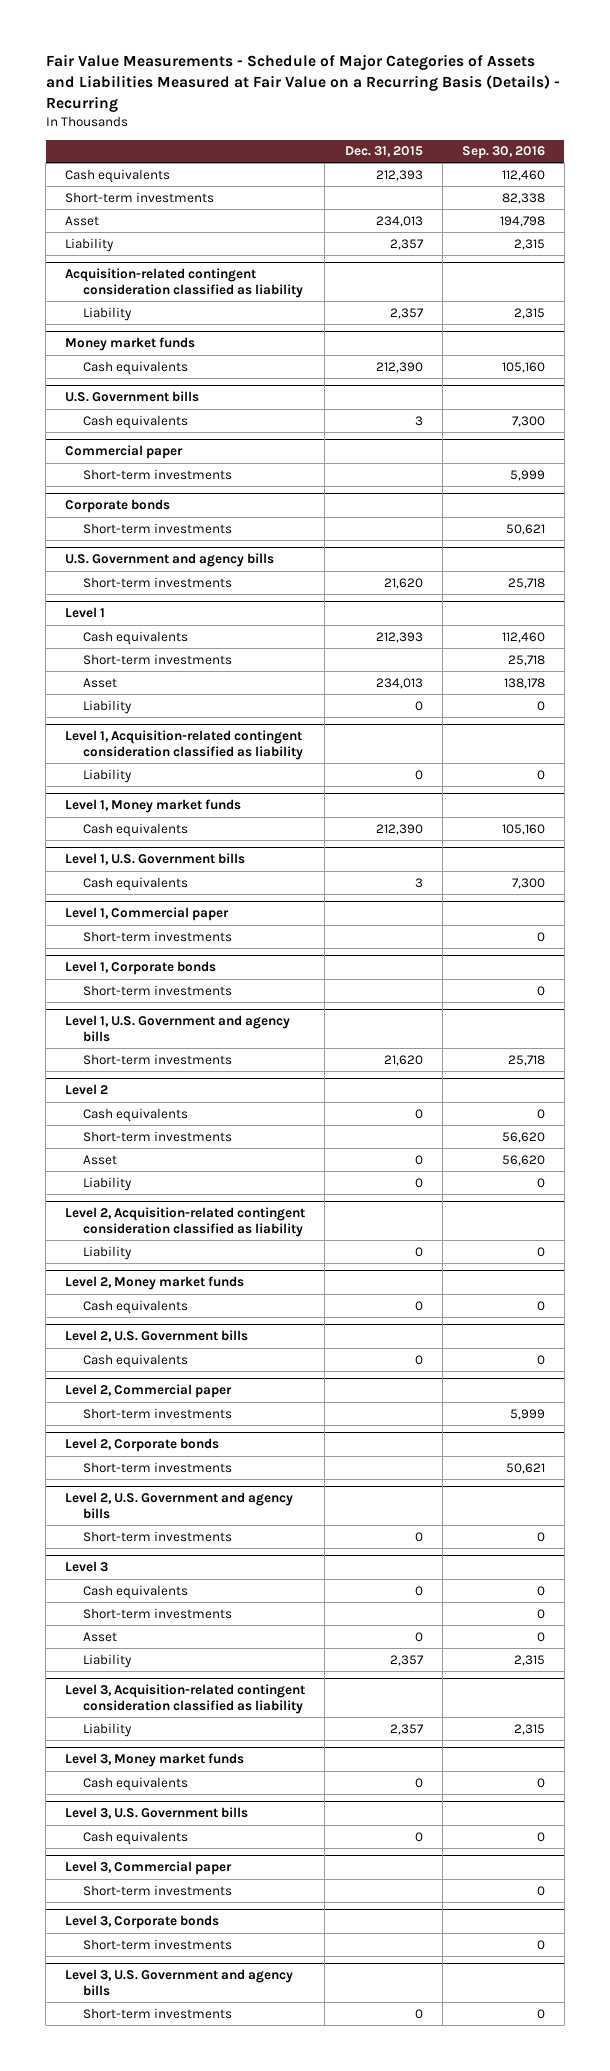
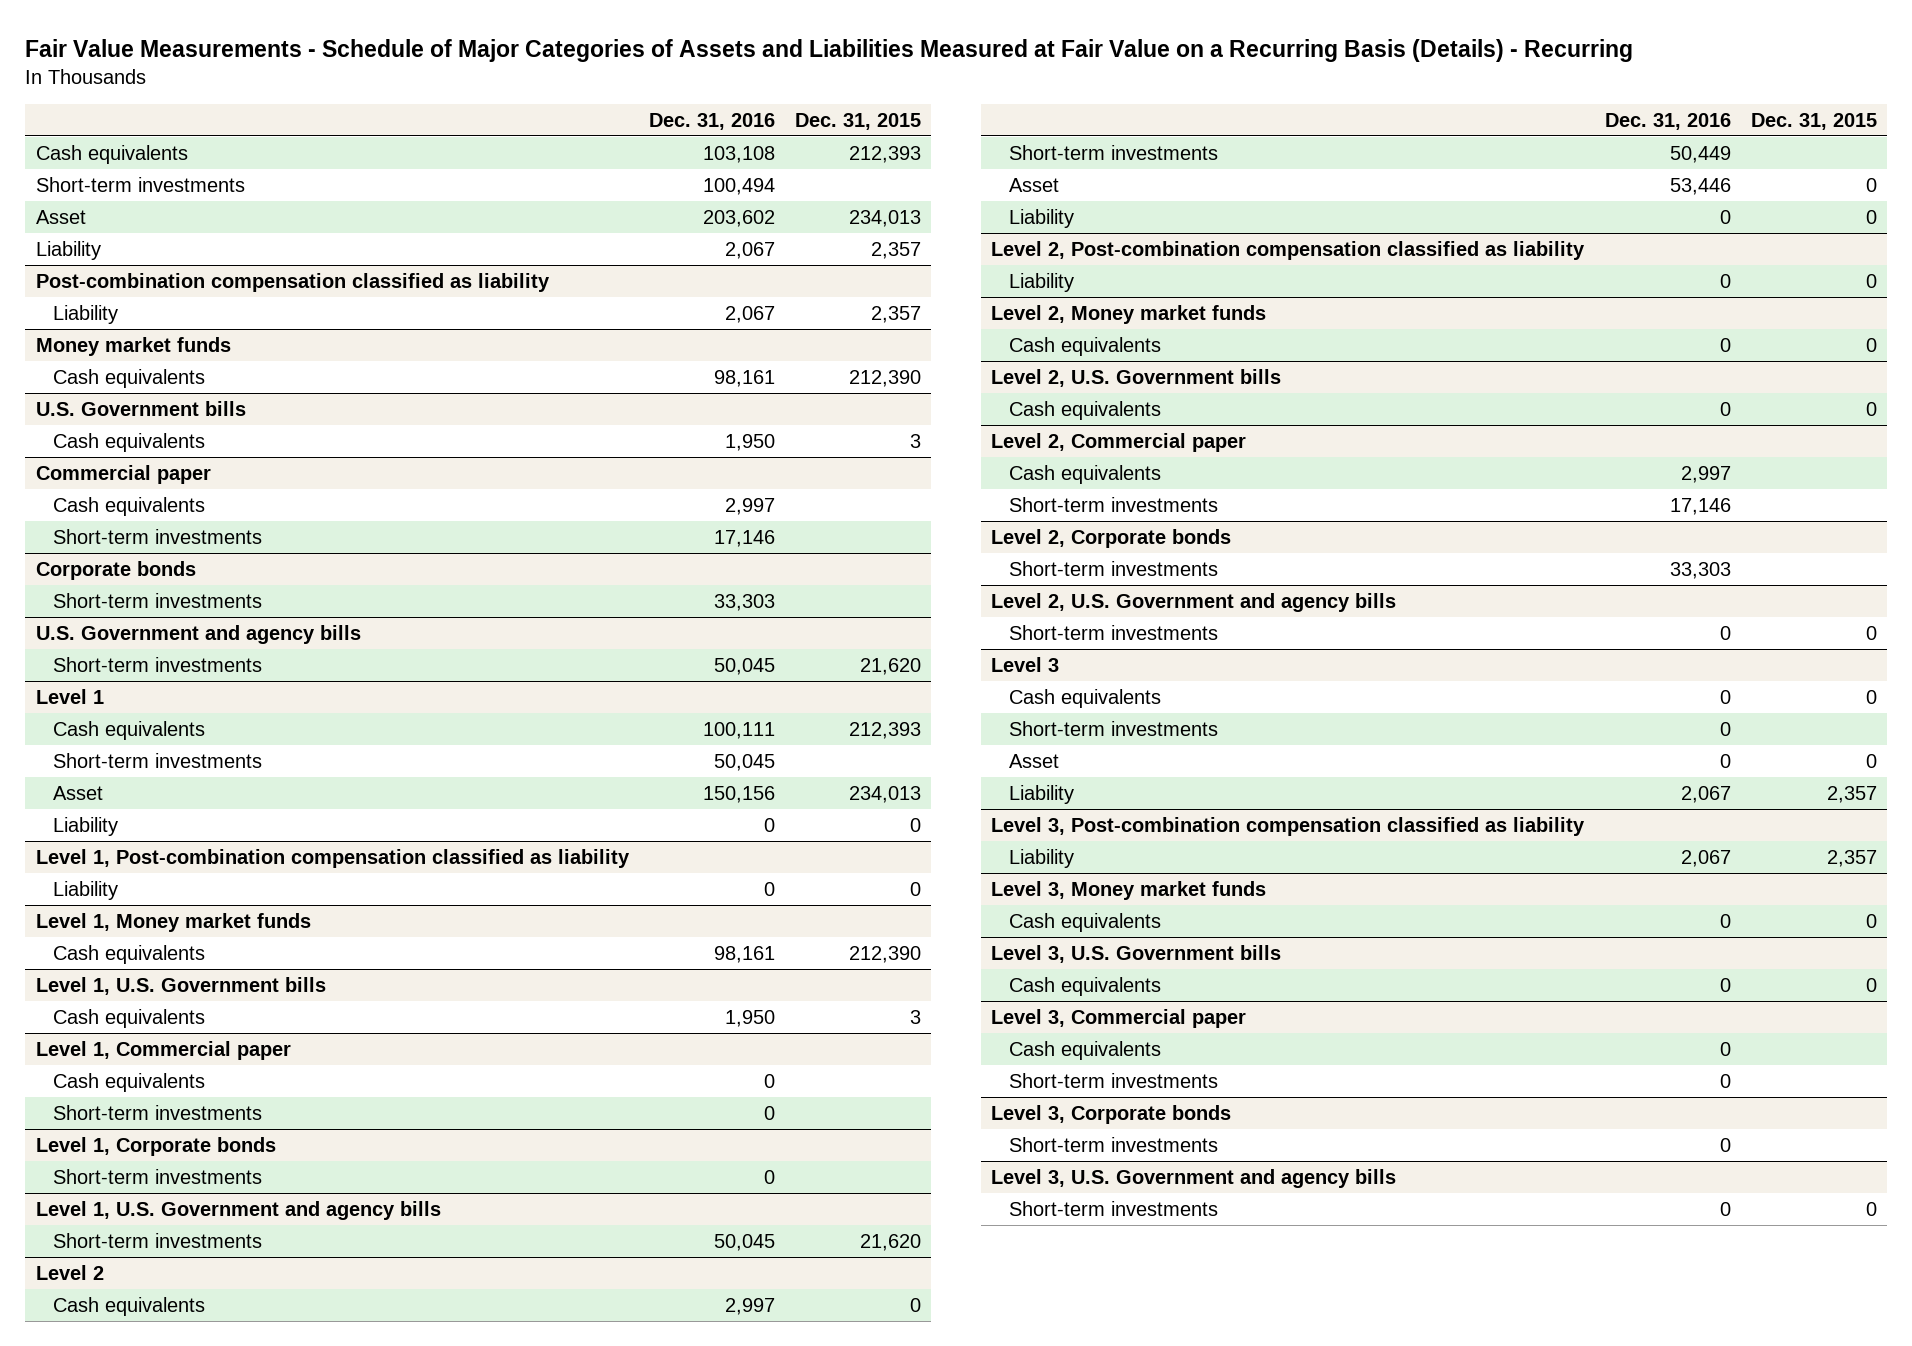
[461,146,545,160] Sep. 30, 2016 -> none
none -> [648,112,775,130] Dec. 31, 2016
[65,268,303,299] Acquisition-related contingent consideration classified as liability -> [35,272,550,292] Post-combination compensation classified as liability
none -> [52,496,205,516] Cash equivalents
[65,730,303,761] Level 1, Acquisition-related contingent consideration classified as liability -> none
none -> [35,848,630,868] Level 1, Post-combination compensation classified as liability
none -> [52,1072,205,1092] Cash equivalents
[65,1207,306,1238] Level 2, Acquisition-related contingent consideration classified as liability -> none
none -> [991,240,1586,260] Level 2, Post-combination compensation classified as liability
none -> [1008,464,1161,484] Cash equivalents
[65,1684,306,1715] Level 3, Acquisition-related contingent consideration classified as liability -> none
none -> [991,816,1586,836] Level 3, Post-combination compensation classified as liability
none -> [1008,1040,1161,1060] Cash equivalents

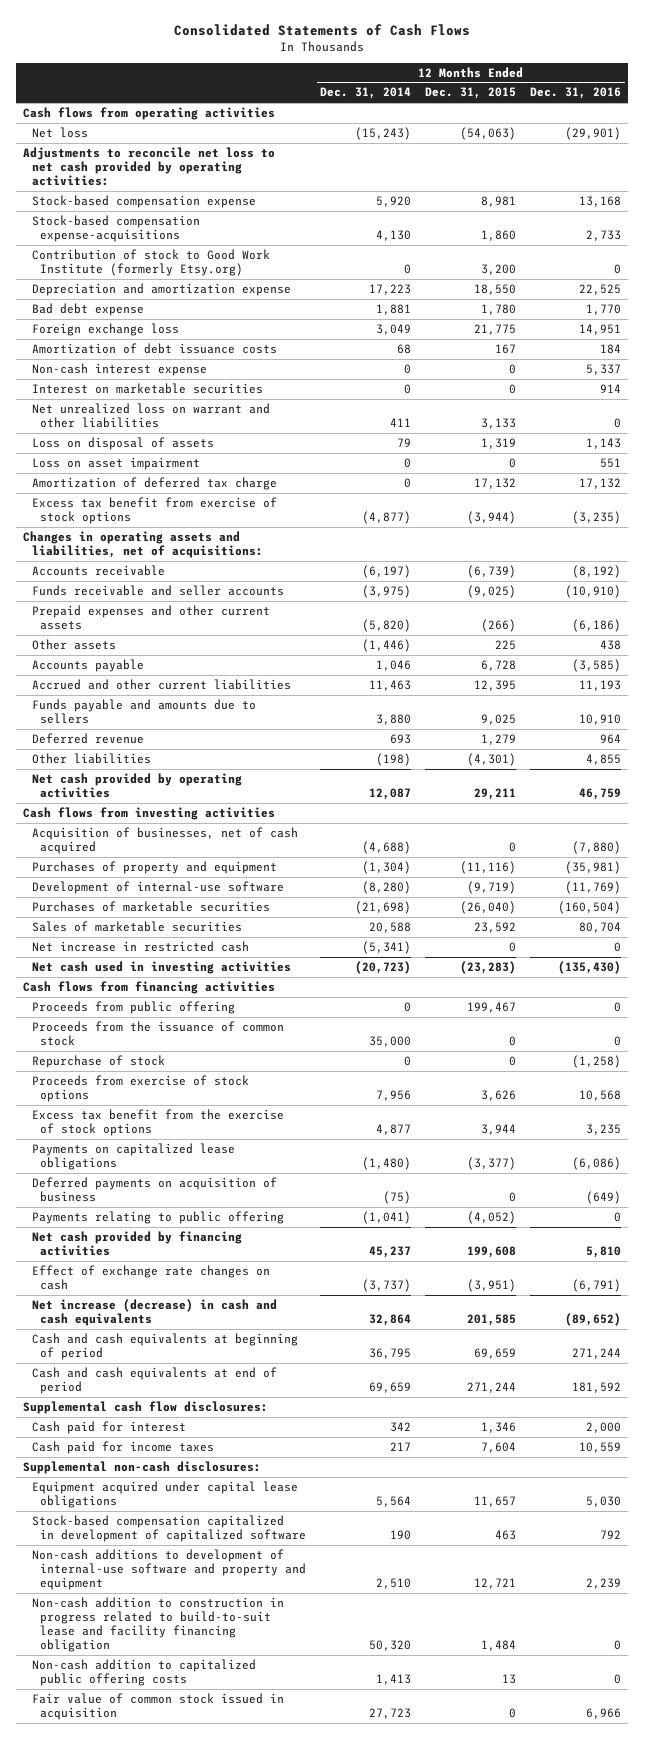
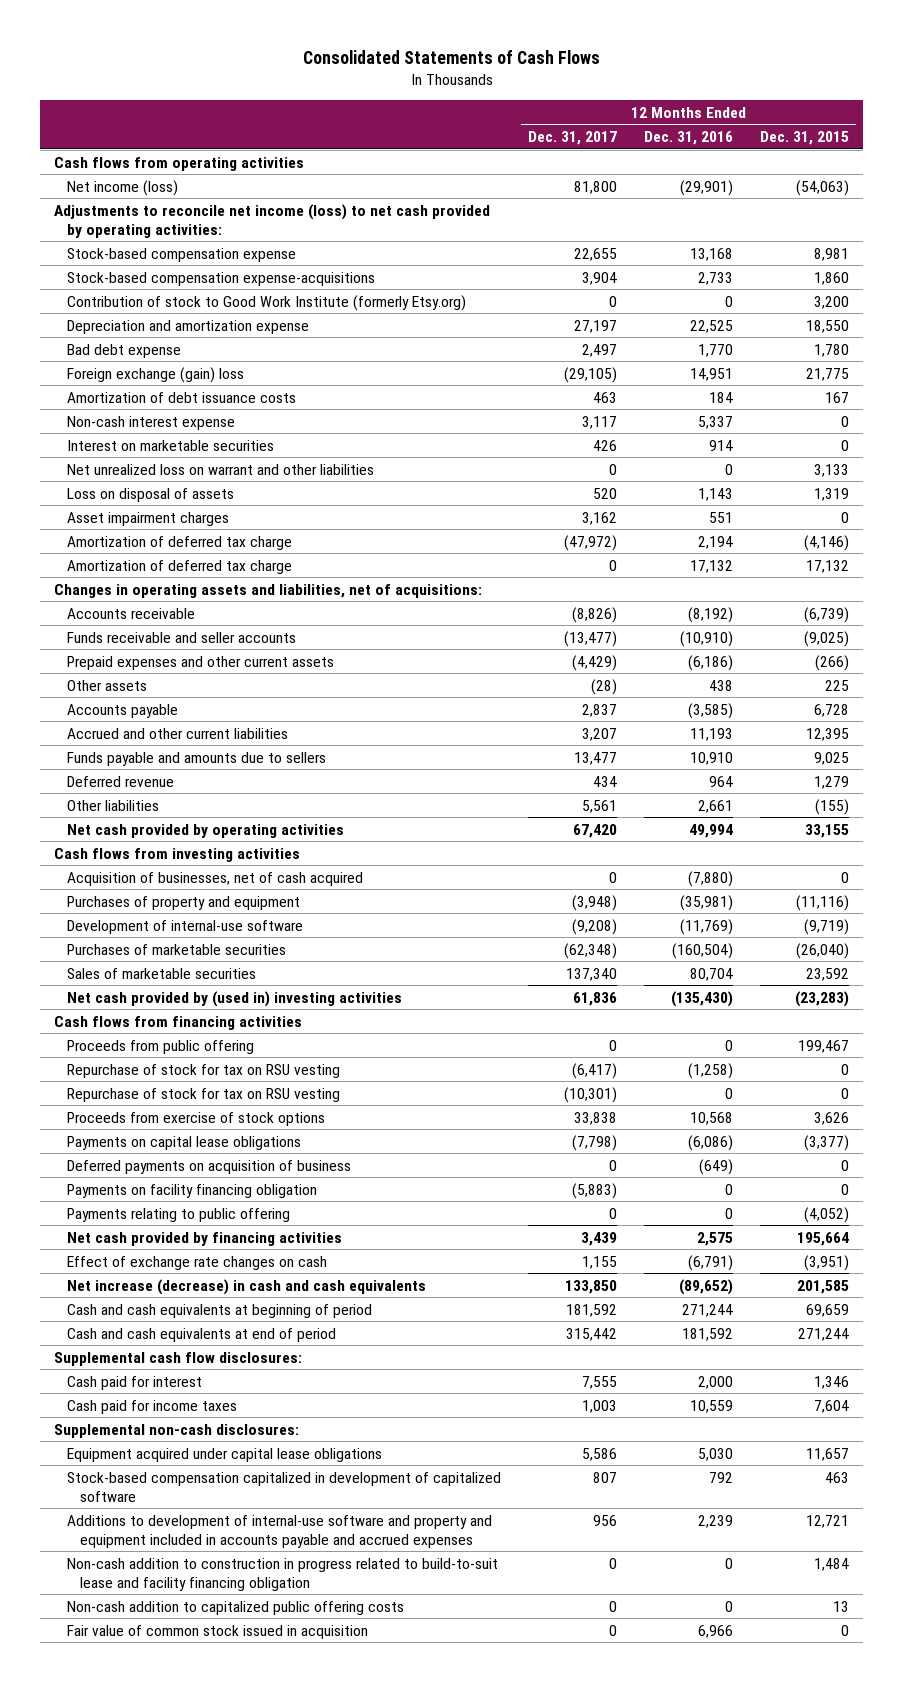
[320,87,412,100] Dec. 31, 2014 -> none
none -> [528,131,618,146] Dec. 31, 2017
[31,127,88,139] Net loss -> [67,179,179,196] Net income (loss)
[23,147,276,187] Adjustments to reconcile net loss to net cash provided by operating activities: -> [53,203,490,238] Adjustments to reconcile net income (loss) to net cash provided by operating activities:
[31,323,179,337] Foreign exchange loss -> [67,366,245,383] Foreign exchange (gain) loss
[31,457,200,471] Loss on asset impairment -> [67,511,230,526] Asset impairment charges
none -> [67,535,293,550] Amortization of deferred tax charge
[31,497,277,525] Excess tax benefit from exercise of stock options -> none
[467,753,517,767] (4,301) -> [815,798,850,815] (155)
[586,754,622,766] 4,855 -> [698,799,734,813] 2,661
[474,788,517,801] 29,211 -> [805,823,850,838] 33,155
[579,788,622,801] 46,759 -> [689,823,734,838] 49,994
[31,941,249,953] Net increase in restricted cash -> none
[31,961,291,975] Net cash used in investing activities -> [67,990,403,1007] Net cash provided by (used in) investing activities
[31,1021,284,1047] Proceeds from the issuance of common stock -> none
none -> [67,1063,341,1078] Repurchase of stock for tax on RSU vesting
[31,1055,165,1069] Repurchase of stock -> [67,1087,341,1102] Repurchase of stock for tax on RSU vesting
[572,1055,622,1069] (1,258) -> [725,1087,734,1099] 0
[31,1109,284,1137] Excess tax benefit from the exercise of stock options -> none
[31,1143,235,1171] Payments on capitalized lease obligations -> [67,1135,302,1150] Payments on capital lease obligations
none -> [67,1183,318,1198] Payments on facility financing obligation
[467,1246,517,1259] 199,608 -> [797,1231,850,1246] 195,664
[586,1246,622,1259] 5,810 -> [697,1231,734,1246] 2,575
[31,1549,307,1591] Non-cash additions to development of internal-use software and property and equipment -> [67,1514,493,1548] Additions to development of internal-use software and property and equipment included in accounts payable and accrued expenses

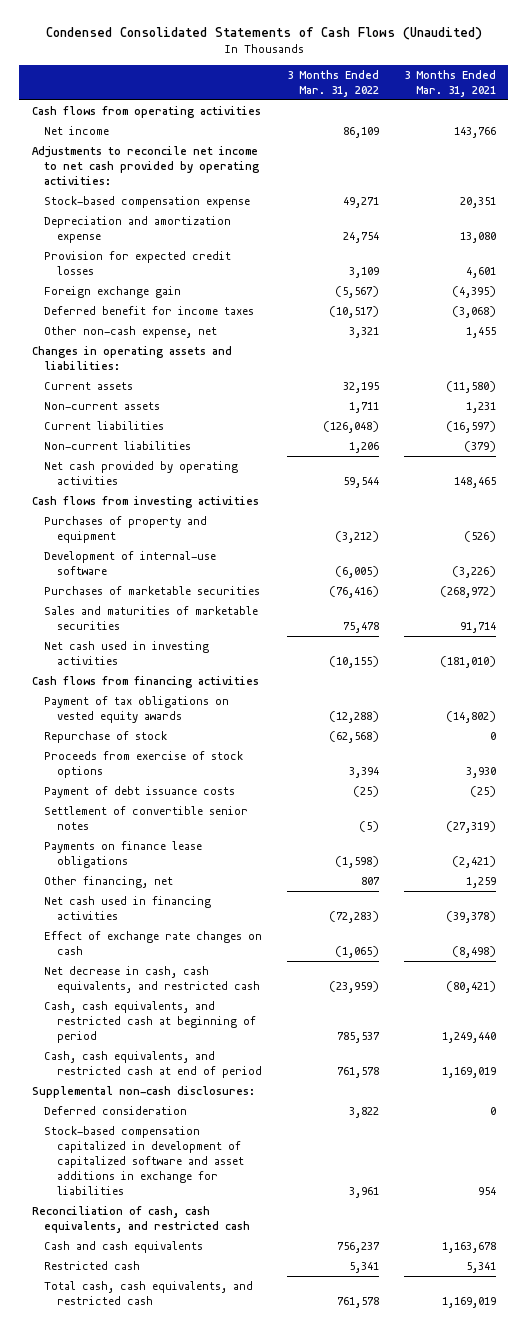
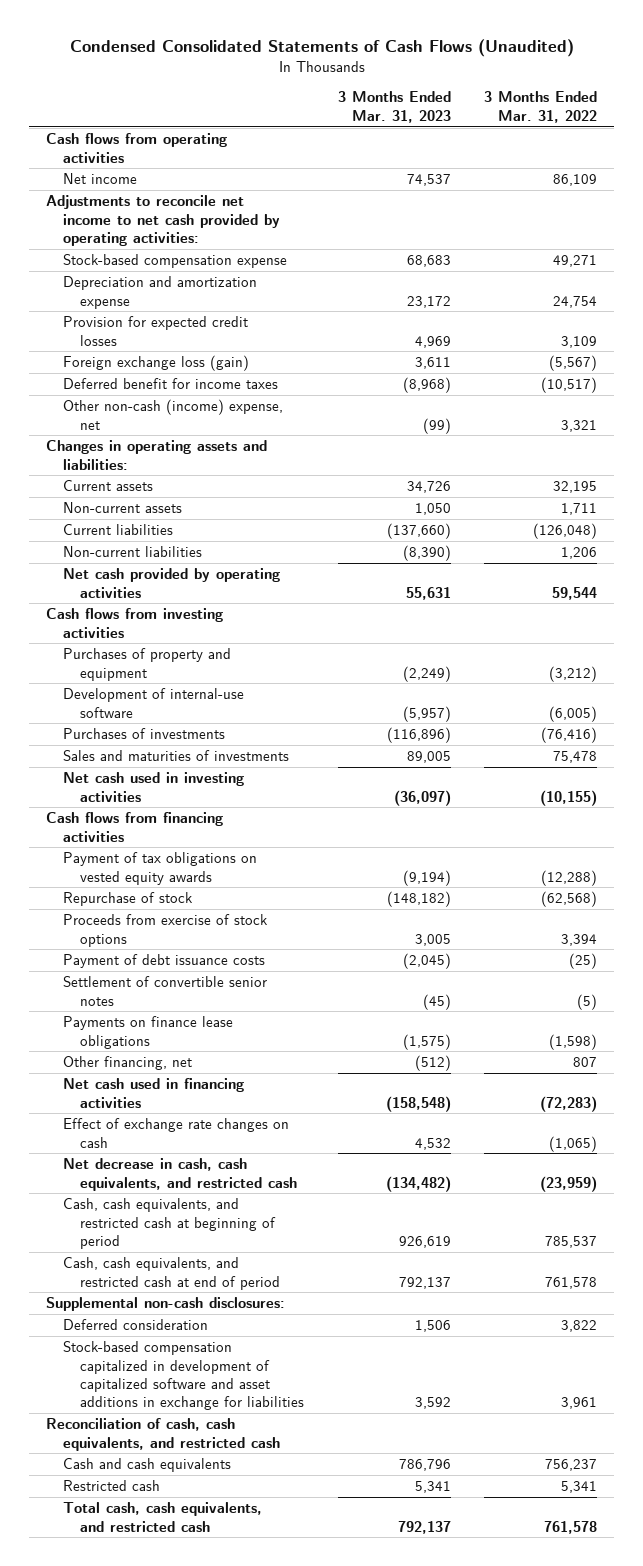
[403,69,496,97] 3 Months Ended Mar. 31, 2021 -> none
none -> [337,91,451,123] 3 Months Ended Mar. 31, 2023
[44,285,182,298] Foreign exchange gain -> [62,355,249,372] Foreign exchange loss (gain)
[44,325,218,338] Other non-cash expense, net -> [62,399,283,430] Other non-cash (income) expense, net
[44,585,261,595] Purchases of marketable securities -> [62,728,225,740] Purchases of investments
[44,605,259,631] Sales and maturities of marketable securities -> [62,750,289,762] Sales and maturities of investments

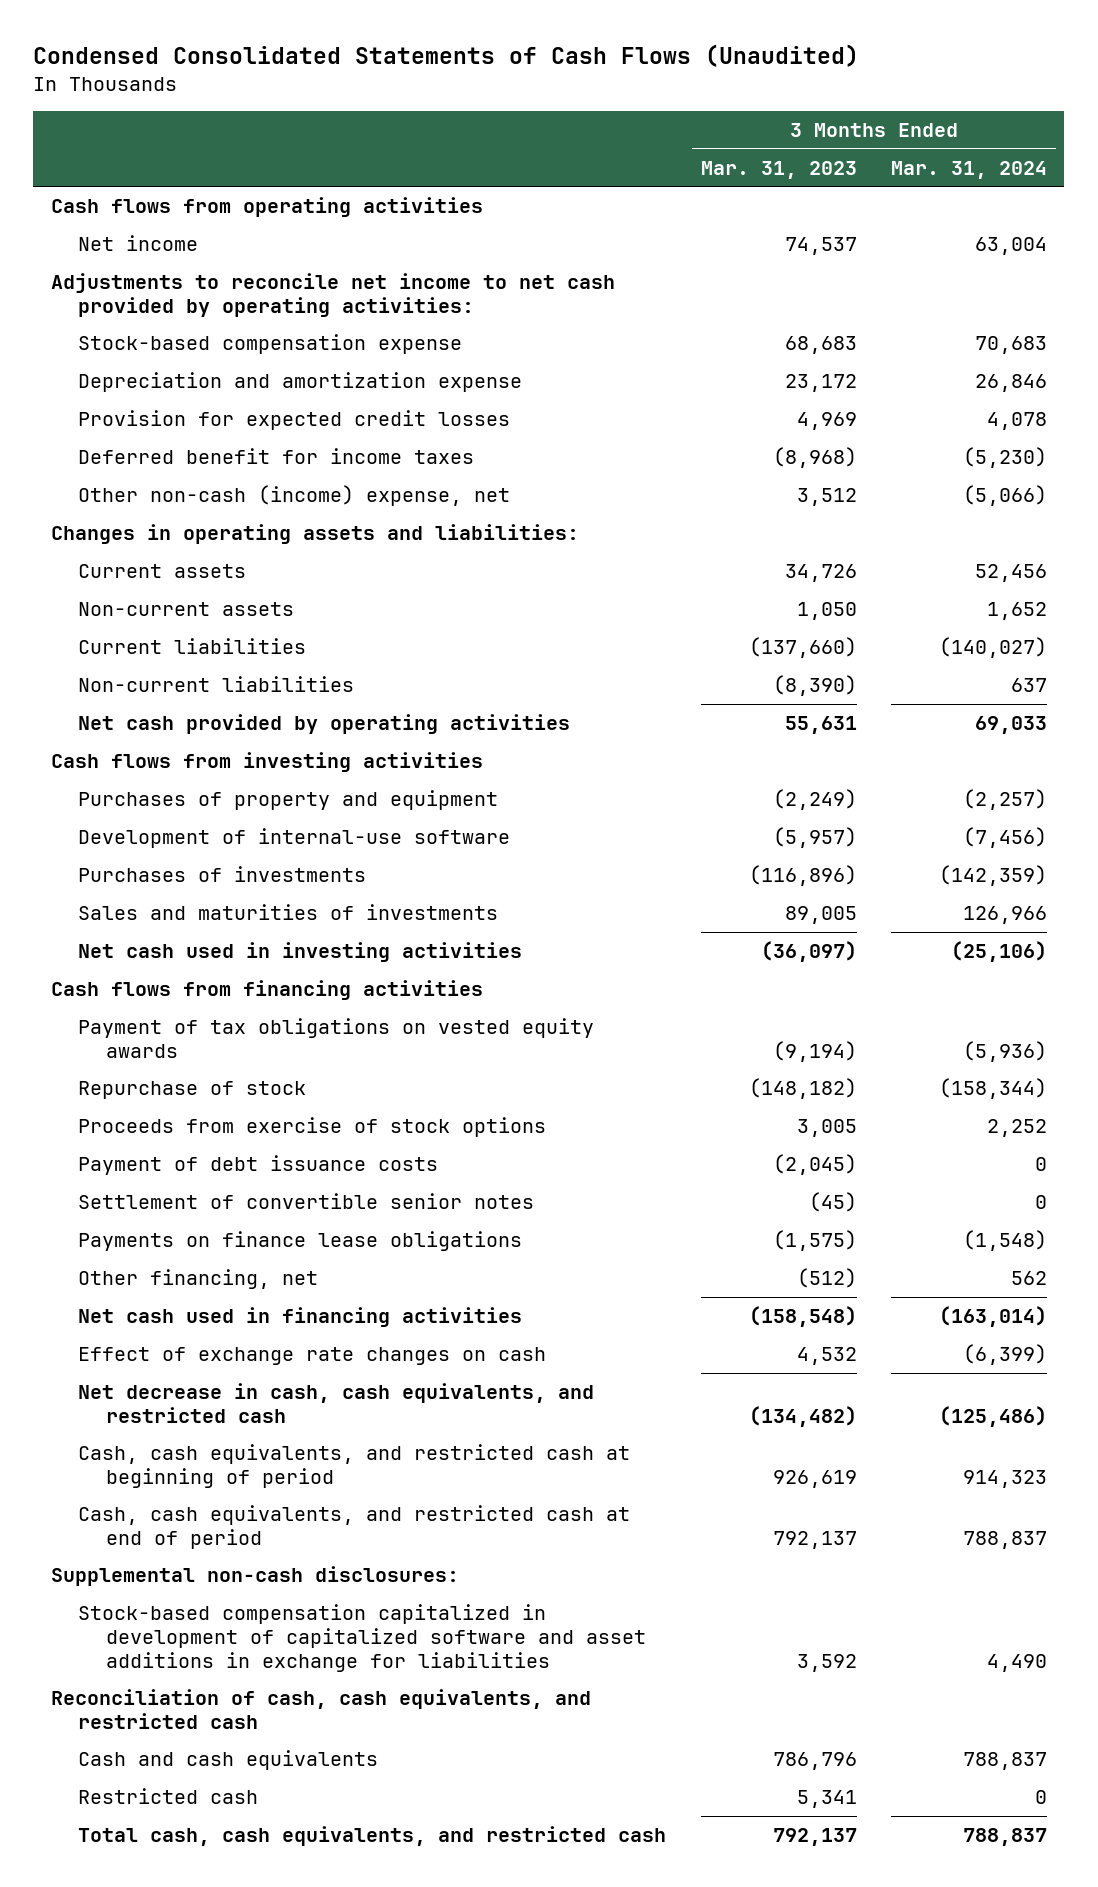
[484,91,598,123] 3 Months Ended Mar. 31, 2022 -> none
none -> [891,160,1048,179] Mar. 31, 2024
[62,355,249,372] Foreign exchange loss (gain) -> none
[422,417,451,434] (99) -> [796,488,857,507] 3,512
[62,1319,208,1331] Deferred consideration -> none

